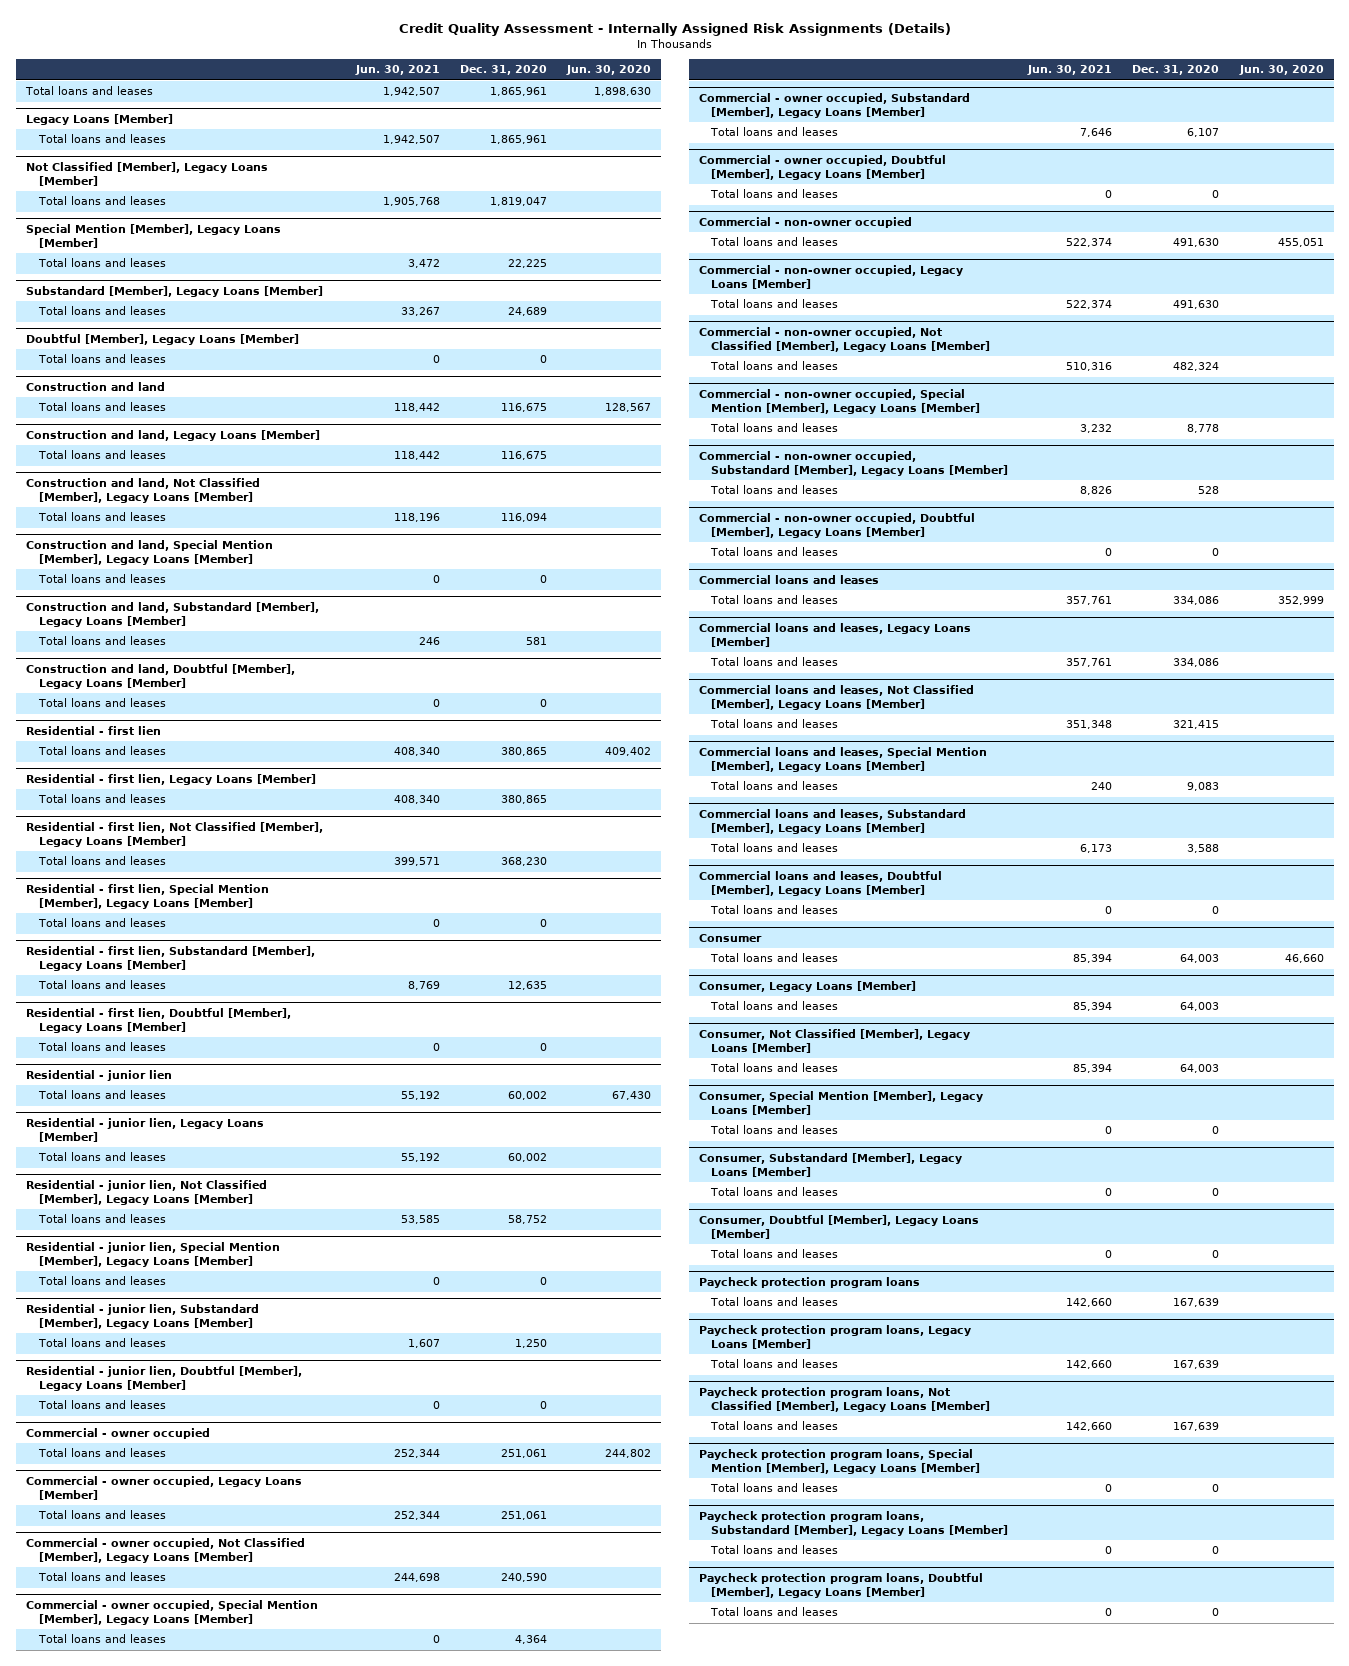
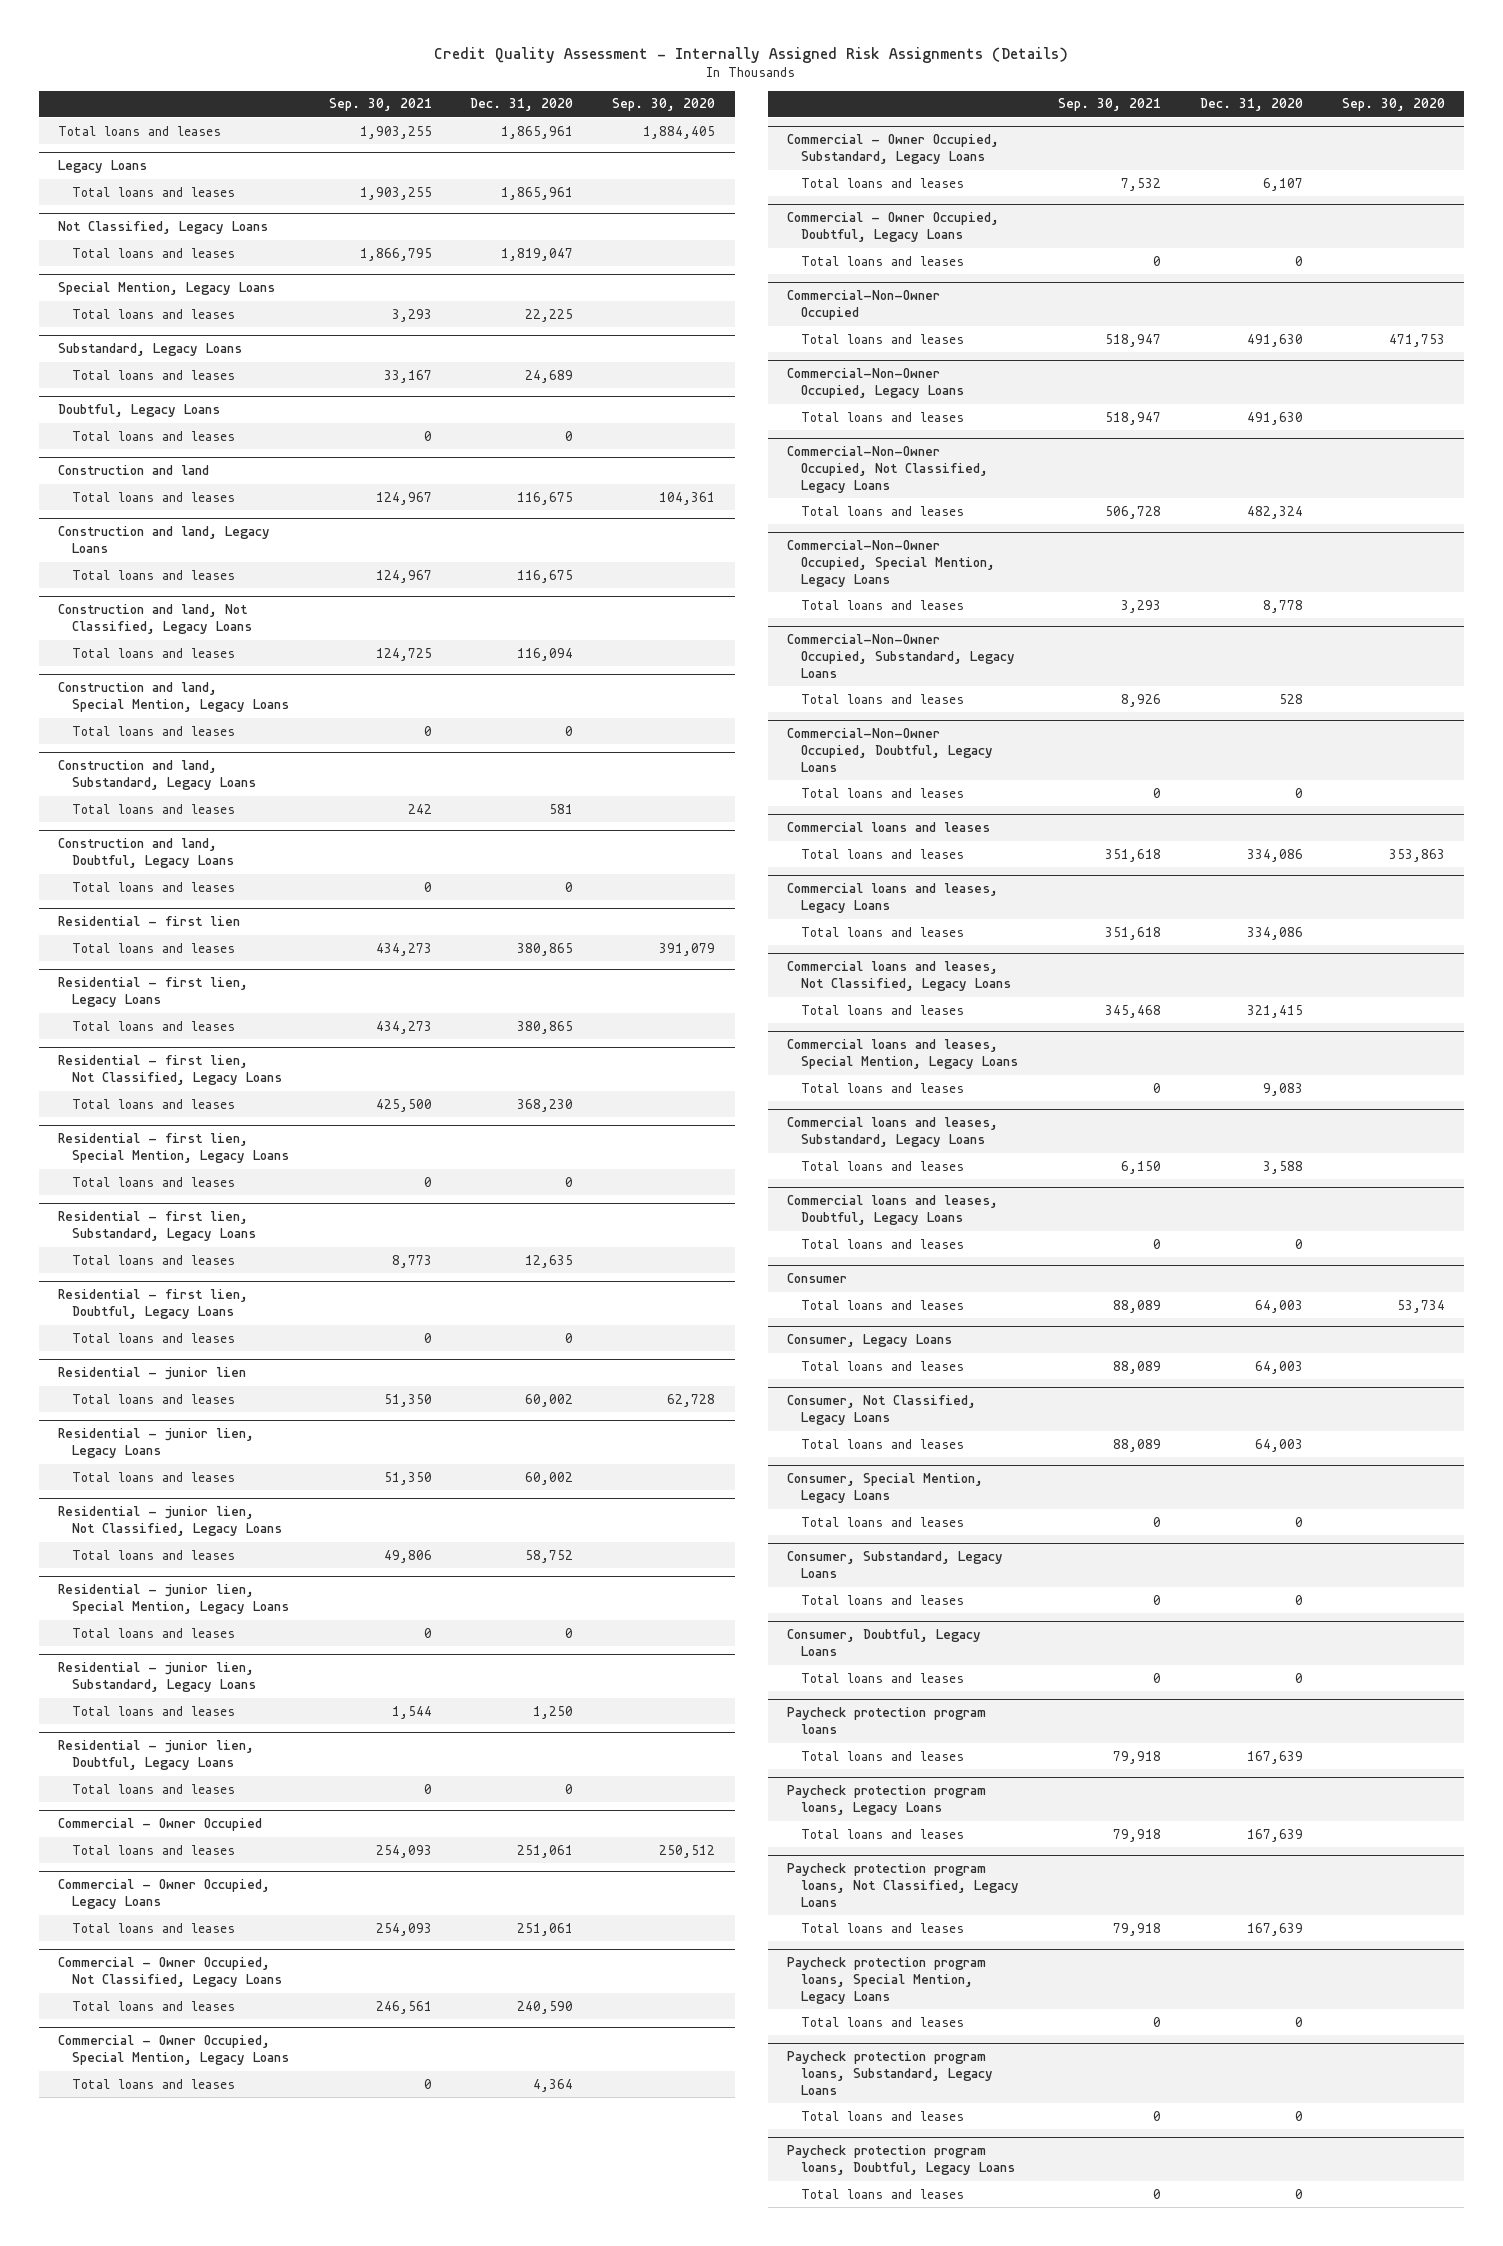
[354,65,440,76] Jun. 30, 2021 -> none
[565,65,651,76] Jun. 30, 2020 -> none
none -> [328,98,432,112] Sep. 30, 2021
none -> [612,98,716,112] Sep. 30, 2020
[25,114,173,126] Legacy Loans [Member] -> [57,160,147,174] Legacy Loans
[25,162,268,186] Not Classified [Member], Legacy Loans [Member] -> [57,221,268,235] Not Classified, Legacy Loans
[25,224,281,248] Special Mention [Member], Legacy Loans [Member] -> [57,282,275,296] Special Mention, Legacy Loans
[25,286,323,298] Substandard [Member], Legacy Loans [Member] -> [57,343,242,357] Substandard, Legacy Loans
[25,334,299,346] Doubtful [Member], Legacy Loans [Member] -> [57,404,220,418] Doubtful, Legacy Loans
[25,430,320,442] Construction and land, Legacy Loans [Member] -> [57,526,270,554] Construction and land, Legacy Loans
[25,478,260,503] Construction and land, Not Classified [Member], Legacy Loans [Member] -> [57,604,253,635] Construction and land, Not Classified, Legacy Loans
[25,540,273,565] Construction and land, Special Mention [Member], Legacy Loans [Member] -> [57,682,290,713] Construction and land, Special Mention, Legacy Loans
[25,602,319,627] Construction and land, Substandard [Member], Legacy Loans [Member] -> [57,760,257,791] Construction and land, Substandard, Legacy Loans
[25,664,295,689] Construction and land, Doubtful [Member], Legacy Loans [Member] -> [57,838,235,869] Construction and land, Doubtful, Legacy Loans
[25,774,316,786] Residential - first lien, Legacy Loans [Member] -> [57,977,248,1008] Residential - first lien, Legacy Loans
[25,822,323,847] Residential - first lien, Not Classified [Member], Legacy Loans [Member] -> [57,1055,283,1086] Residential - first lien, Not Classified, Legacy Loans
[25,884,269,909] Residential - first lien, Special Mention [Member], Legacy Loans [Member] -> [57,1133,290,1164] Residential - first lien, Special Mention, Legacy Loans
[25,946,315,971] Residential - first lien, Substandard [Member], Legacy Loans [Member] -> [57,1211,257,1242] Residential - first lien, Substandard, Legacy Loans
[25,1008,291,1033] Residential - first lien, Doubtful [Member], Legacy Loans [Member] -> [57,1289,248,1320] Residential - first lien, Doubtful, Legacy Loans
[25,1118,264,1142] Residential - junior lien, Legacy Loans [Member] -> [57,1428,254,1459] Residential - junior lien, Legacy Loans
[25,1180,267,1205] Residential - junior lien, Not Classified [Member], Legacy Loans [Member] -> [57,1506,283,1537] Residential - junior lien, Not Classified, Legacy Loans
[25,1242,280,1267] Residential - junior lien, Special Mention [Member], Legacy Loans [Member] -> [57,1584,290,1615] Residential - junior lien, Special Mention, Legacy Loans
[25,1304,259,1329] Residential - junior lien, Substandard [Member], Legacy Loans [Member] -> [57,1662,257,1693] Residential - junior lien, Substandard, Legacy Loans
[25,1366,302,1391] Residential - junior lien, Doubtful [Member], Legacy Loans [Member] -> [57,1740,254,1771] Residential - junior lien, Doubtful, Legacy Loans
[25,1428,210,1440] Commercial - owner occupied -> [57,1818,262,1832] Commercial - Owner Occupied
[25,1476,302,1500] Commercial - owner occupied, Legacy Loans [Member] -> [57,1879,270,1910] Commercial - Owner Occupied, Legacy Loans
[25,1538,305,1563] Commercial - owner occupied, Not Classified [Member], Legacy Loans [Member] -> [57,1957,283,1988] Commercial - Owner Occupied, Not Classified, Legacy Loans
[25,1600,318,1625] Commercial - owner occupied, Special Mention [Member], Legacy Loans [Member] -> [57,2035,290,2066] Commercial - Owner Occupied, Special Mention, Legacy Loans
[698,93,970,118] Commercial - owner occupied, Substandard [Member], Legacy Loans [Member] -> [787,134,1000,165] Commercial - Owner Occupied, Substandard, Legacy Loans
[698,155,946,180] Commercial - owner occupied, Doubtful [Member], Legacy Loans [Member] -> [787,212,1000,243] Commercial - Owner Occupied, Doubtful, Legacy Loans
[698,217,912,229] Commercial - non-owner occupied -> [787,290,941,321] Commercial-Non-Owner Occupied
[698,265,963,289] Commercial - non-owner occupied, Legacy Loans [Member] -> [787,368,965,399] Commercial-Non-Owner Occupied, Legacy Loans
[698,327,991,352] Commercial - non-owner occupied, Not Classified [Member], Legacy Loans [Member] -> [787,446,989,493] Commercial-Non-Owner Occupied, Not Classified, Legacy Loans
[698,389,981,414] Commercial - non-owner occupied, Special Mention [Member], Legacy Loans [Member] -> [787,540,996,587] Commercial-Non-Owner Occupied, Special Mention, Legacy Loans
[698,451,1009,476] Commercial - non-owner occupied, Substandard [Member], Legacy Loans [Member] -> [787,634,1016,678] Commercial-Non-Owner Occupied, Substandard, Legacy Loans
[698,513,975,538] Commercial - non-owner occupied, Doubtful [Member], Legacy Loans [Member] -> [787,728,994,772] Commercial-Non-Owner Occupied, Doubtful, Legacy Loans
[698,623,971,647] Commercial loans and leases, Legacy Loans [Member] -> [787,883,999,914] Commercial loans and leases, Legacy Loans
[698,685,974,710] Commercial loans and leases, Not Classified [Member], Legacy Loans [Member] -> [787,961,1012,992] Commercial loans and leases, Not Classified, Legacy Loans
[698,747,987,772] Commercial loans and leases, Special Mention [Member], Legacy Loans [Member] -> [787,1039,1019,1070] Commercial loans and leases, Special Mention, Legacy Loans
[698,809,966,834] Commercial loans and leases, Substandard [Member], Legacy Loans [Member] -> [787,1117,999,1148] Commercial loans and leases, Substandard, Legacy Loans
[698,871,942,896] Commercial loans and leases, Doubtful [Member], Legacy Loans [Member] -> [787,1195,999,1226] Commercial loans and leases, Doubtful, Legacy Loans
[698,981,916,993] Consumer, Legacy Loans [Member] -> [787,1334,953,1348] Consumer, Legacy Loans
[698,1029,970,1053] Consumer, Not Classified [Member], Legacy Loans [Member] -> [787,1395,977,1426] Consumer, Not Classified, Legacy Loans
[698,1091,983,1115] Consumer, Special Mention [Member], Legacy Loans [Member] -> [787,1473,984,1504] Consumer, Special Mention, Legacy Loans
[698,1153,962,1177] Consumer, Substandard [Member], Legacy Loans [Member] -> [787,1551,1004,1579] Consumer, Substandard, Legacy Loans
[698,1215,979,1239] Consumer, Doubtful [Member], Legacy Loans [Member] -> [787,1629,982,1657] Consumer, Doubtful, Legacy Loans
[698,1325,971,1349] Paycheck protection program loans, Legacy Loans [Member] -> [787,1785,987,1816] Paycheck protection program loans, Legacy Loans
[698,1387,991,1412] Paycheck protection program loans, Not Classified [Member], Legacy Loans [Member] -> [787,1863,1020,1907] Paycheck protection program loans, Not Classified, Legacy Loans
[698,1449,981,1474] Paycheck protection program loans, Special Mention [Member], Legacy Loans [Member] -> [787,1957,987,2004] Paycheck protection program loans, Special Mention, Legacy Loans
[698,1511,1009,1536] Paycheck protection program loans, Substandard [Member], Legacy Loans [Member] -> [787,2051,994,2095] Paycheck protection program loans, Substandard, Legacy Loans
[698,1573,983,1598] Paycheck protection program loans, Doubtful [Member], Legacy Loans [Member] -> [787,2145,1016,2176] Paycheck protection program loans, Doubtful, Legacy Loans

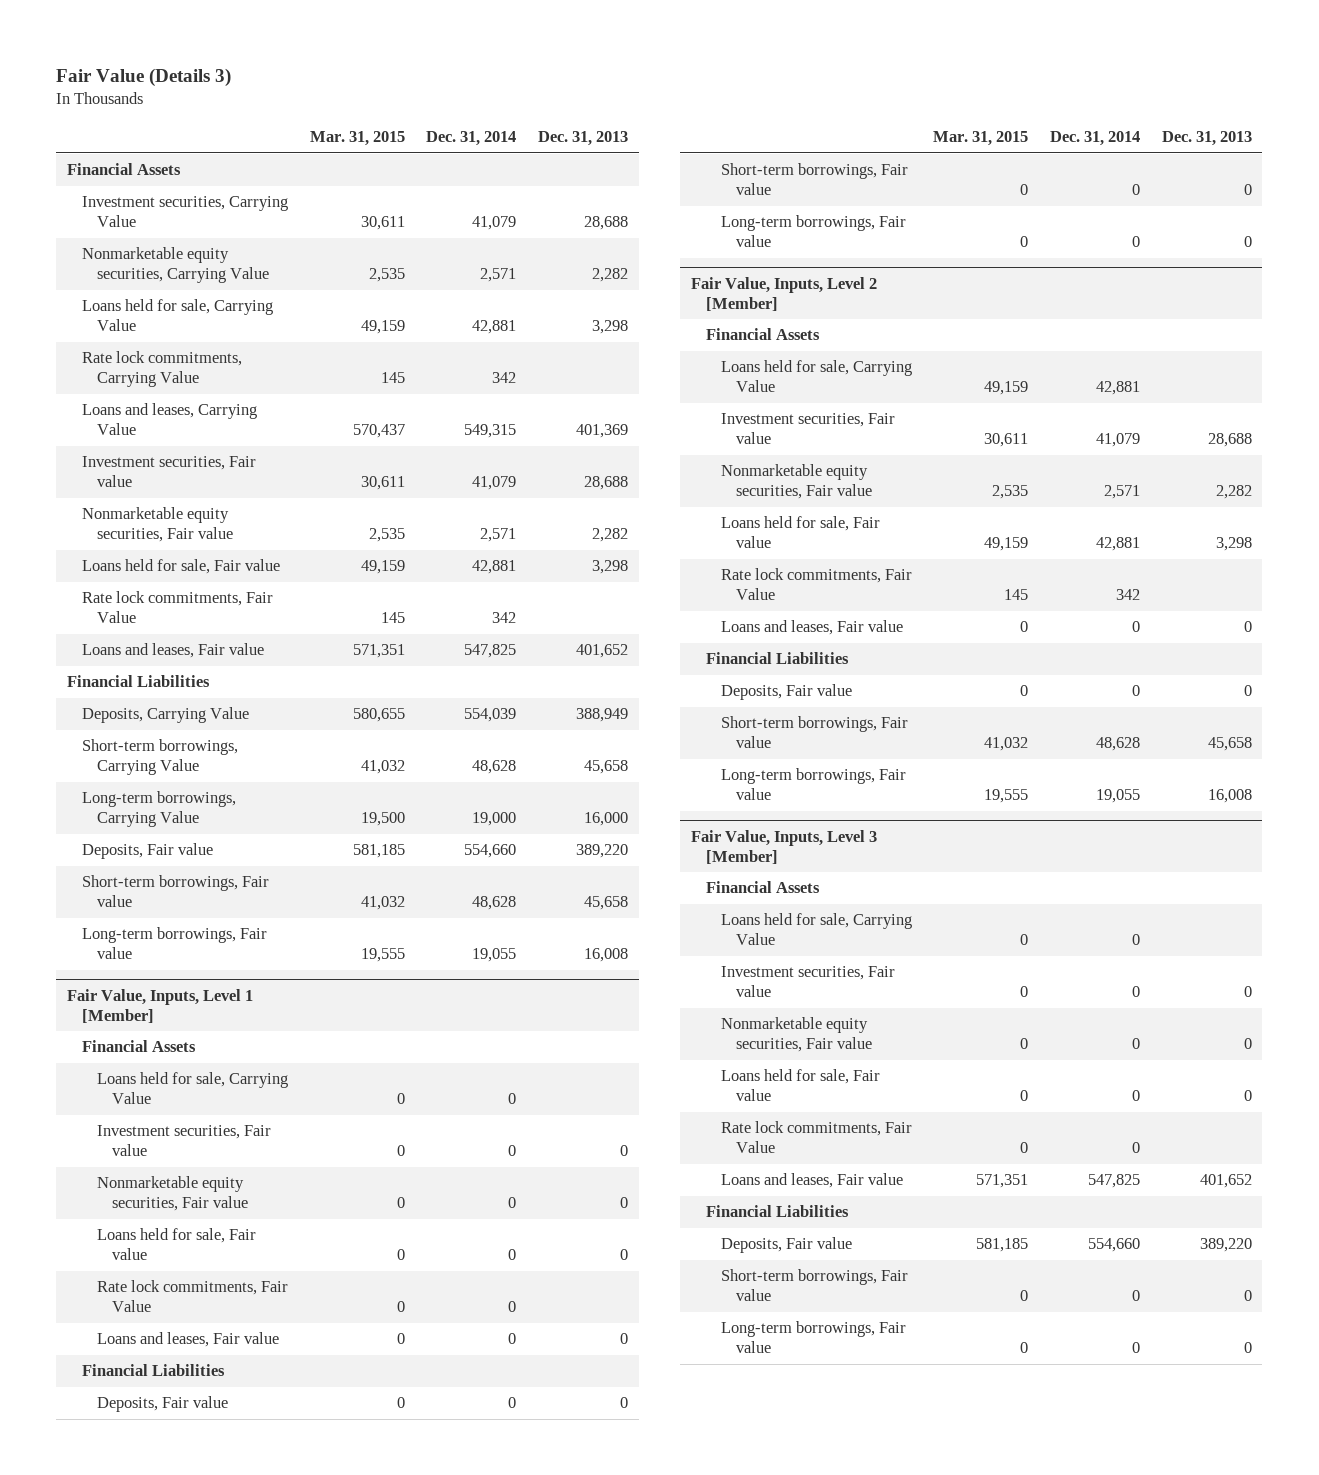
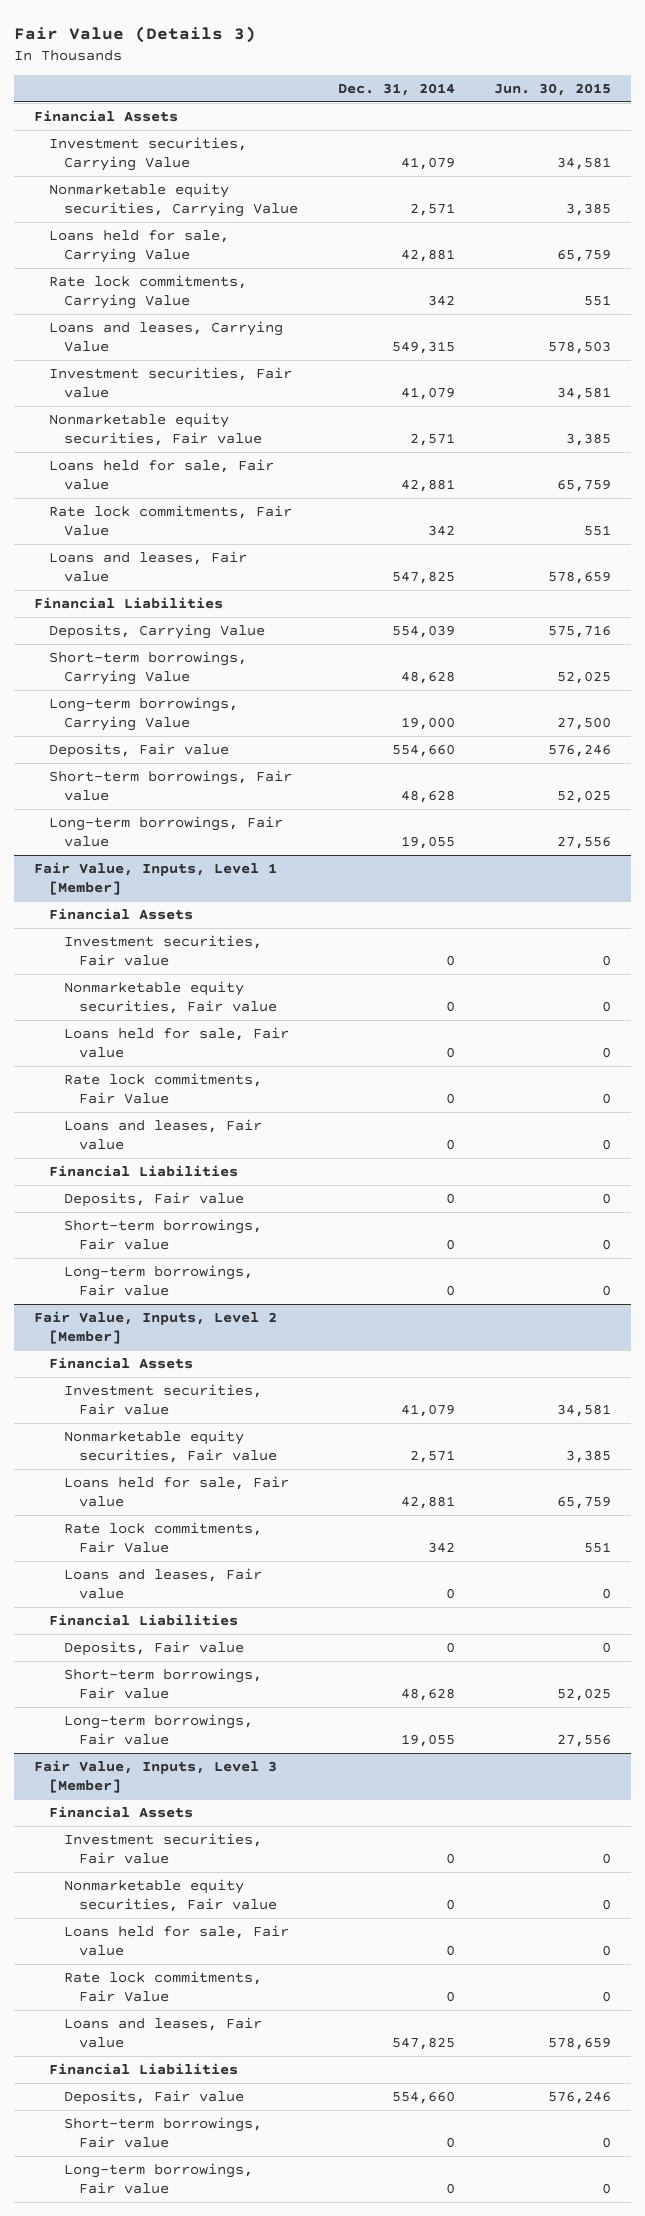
[309,131,405,147] Mar. 31, 2015 -> none
[537,131,628,147] Dec. 31, 2013 -> none
none -> [494,83,612,97] Jun. 30, 2015
[97,1072,289,1104] Loans held for sale, Carrying Value -> none
[720,360,912,392] Loans held for sale, Carrying Value -> none
[720,913,912,945] Loans held for sale, Carrying Value -> none

